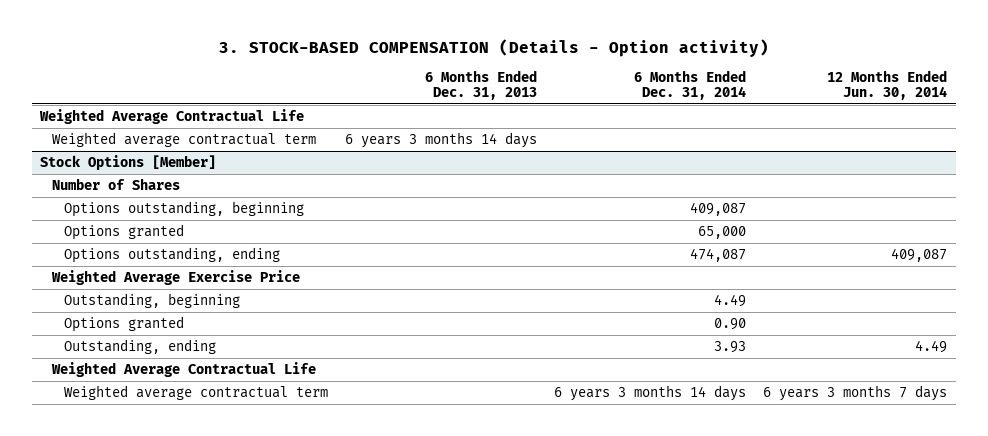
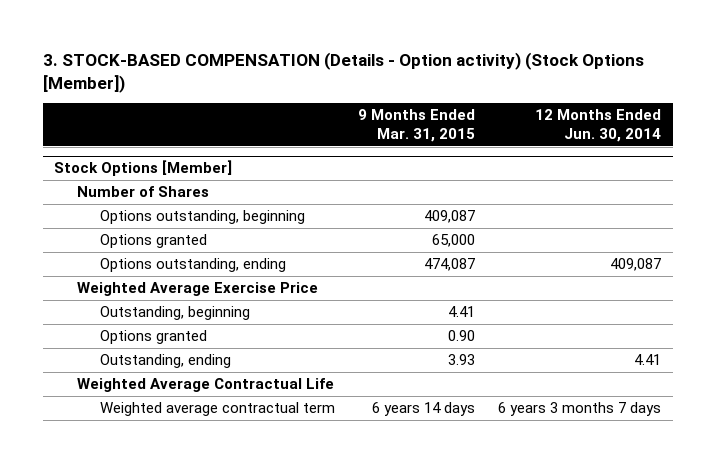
[218,38,769,57] 3. STOCK-BASED COMPENSATION (Details - Option activity) -> [42,51,644,93] 3. STOCK-BASED COMPENSATION (Details - Option activity) (Stock Options [Member])
[425,69,538,101] 6 Months Ended Dec. 31, 2013 -> none
[634,69,747,101] 6 Months Ended Dec. 31, 2014 -> none
none -> [357,109,475,143] 9 Months Ended Mar. 31, 2015
[39,108,305,124] Weighted Average Contractual Life -> none
[52,131,317,147] Weighted average contractual term -> none
[915,339,948,353] 4.49 -> [634,354,662,366] 4.41

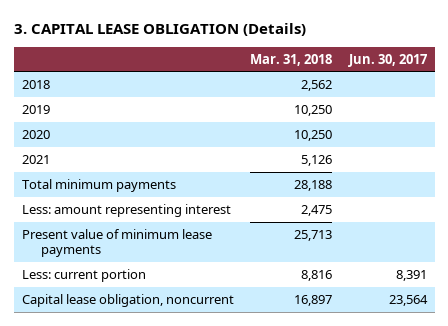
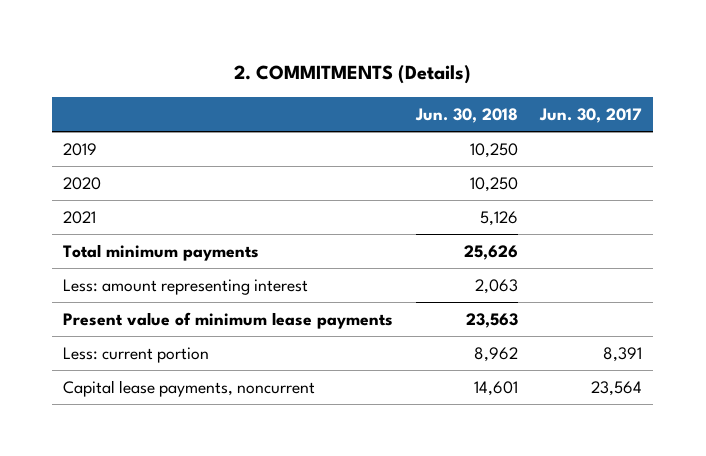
[13,22,306,36] 3. CAPITAL LEASE OBLIGATION (Details) -> [233,65,471,85] 2. COMMITMENTS (Details)
[250,53,333,66] Mar. 31, 2018 -> none
none -> [414,107,518,123] Jun. 30, 2018
[21,79,50,89] 2018 -> none
[21,293,234,307] Capital lease obligation, noncurrent -> [63,379,316,397] Capital lease payments, noncurrent

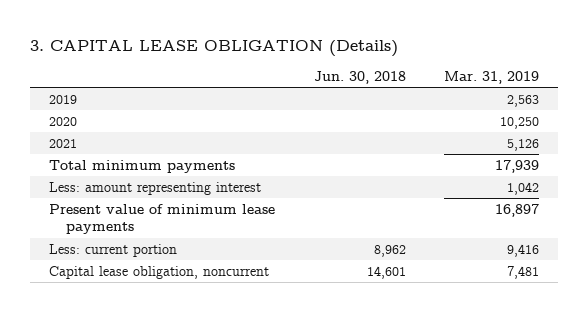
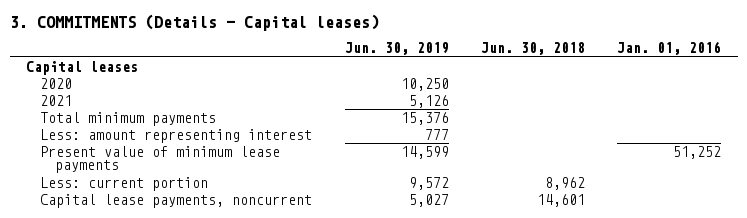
[30,40,399,58] 3. CAPITAL LEASE OBLIGATION (Details) -> [9,13,379,31] 3. COMMITMENTS (Details - Capital leases)
[443,70,539,84] Mar. 31, 2019 -> none
none -> [344,42,449,56] Jun. 30, 2019
none -> [617,41,722,56] Jan. 01, 2016
[49,94,78,104] 2019 -> none
none -> [26,60,139,75] Capital leases
[49,265,270,279] Capital lease obligation, noncurrent -> [40,193,313,208] Capital lease payments, noncurrent

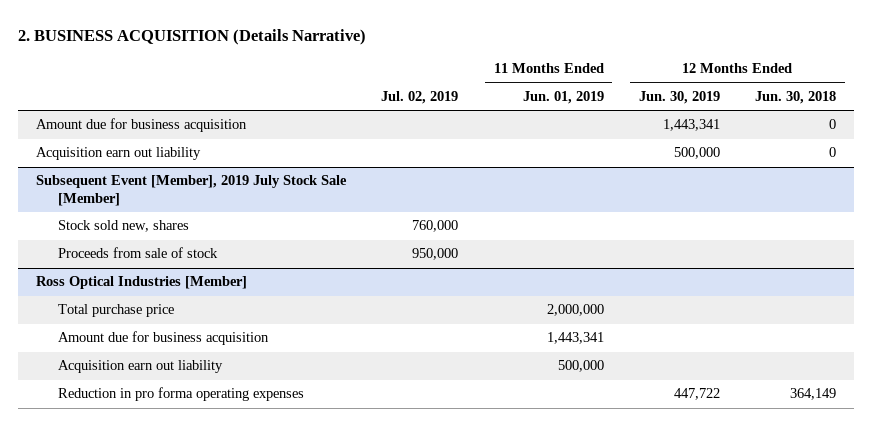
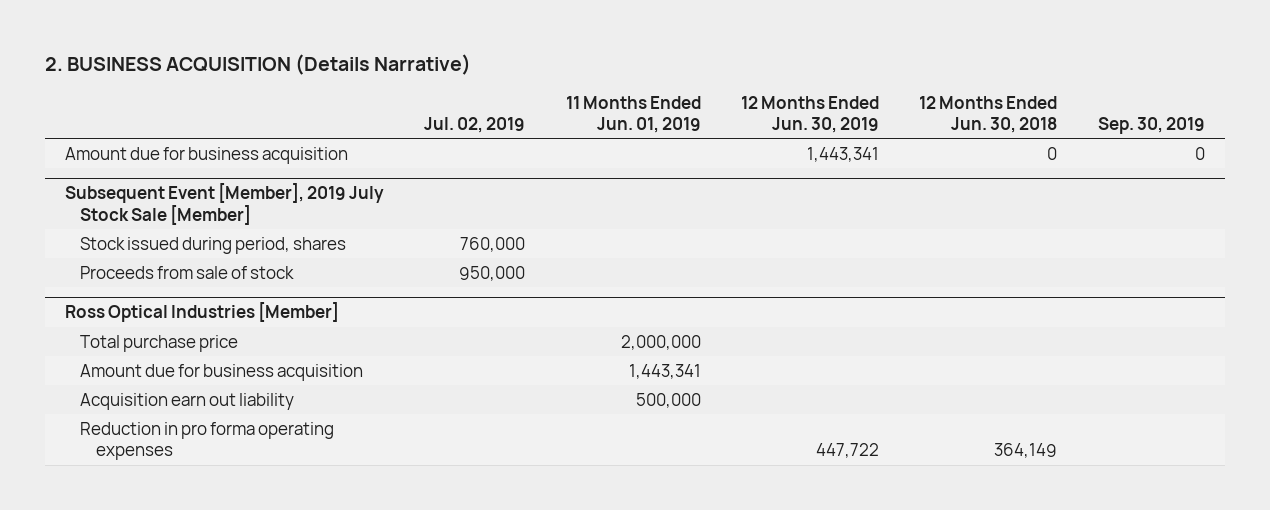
none -> [1097,116,1205,134] Sep. 30, 2019
[36,147,202,161] Acquisition earn out liability -> none
[57,220,189,233] Stock sold new, shares -> [80,236,347,254] Stock issued during period, shares

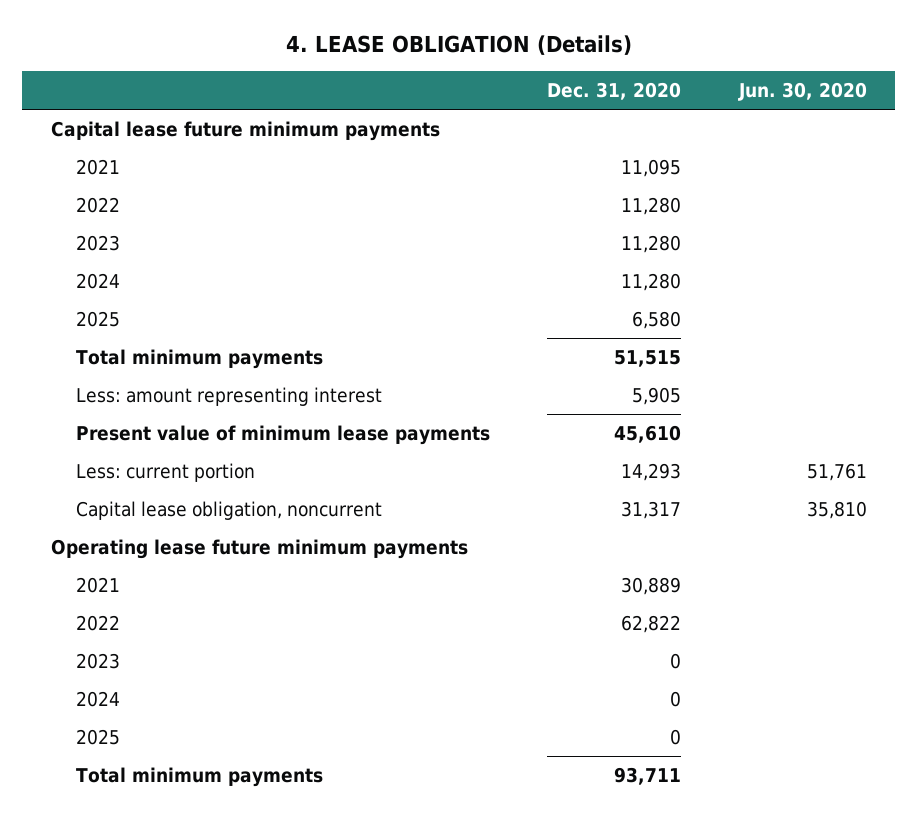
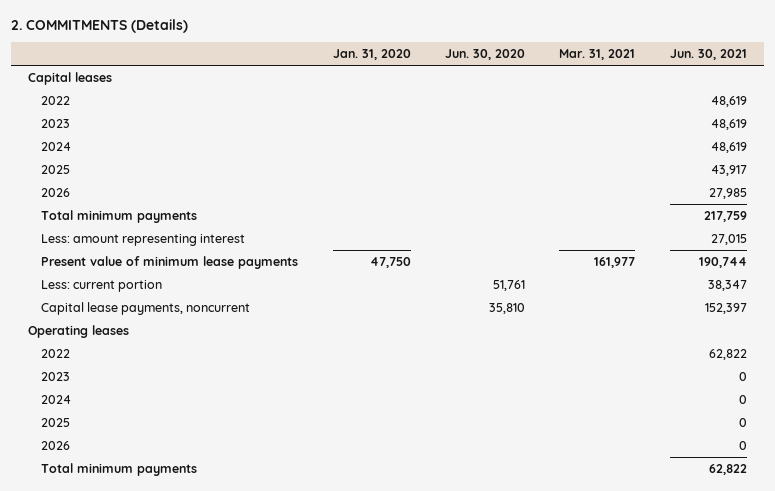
[285,35,632,56] 4. LEASE OBLIGATION (Details) -> [10,19,188,34] 2. COMMITMENTS (Details)
[547,82,682,101] Dec. 31, 2020 -> none
none -> [332,49,411,61] Jan. 31, 2020
none -> [559,49,636,61] Mar. 31, 2021
none -> [669,49,747,61] Jun. 30, 2021
[75,159,120,176] 2021 -> none
[50,121,440,142] Capital lease future minimum payments -> [28,71,113,85] Capital leases
none -> [41,187,71,197] 2026
[75,577,120,594] 2021 -> none
[75,501,382,521] Capital lease obligation, noncurrent -> [41,301,251,315] Capital lease payments, noncurrent
[50,539,468,560] Operating lease future minimum payments -> [28,324,130,338] Operating leases
none -> [41,440,71,450] 2026

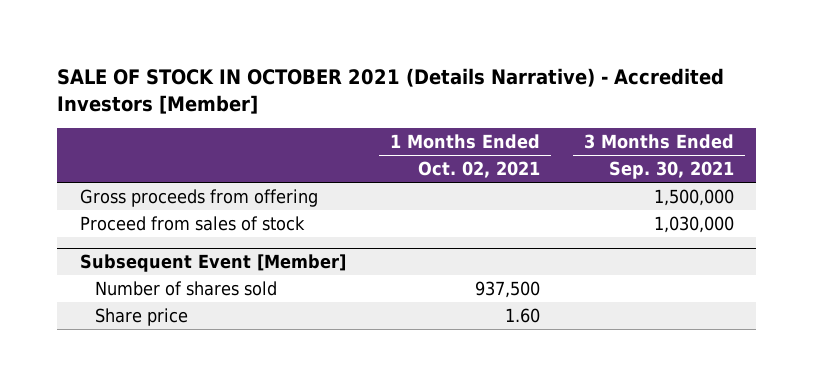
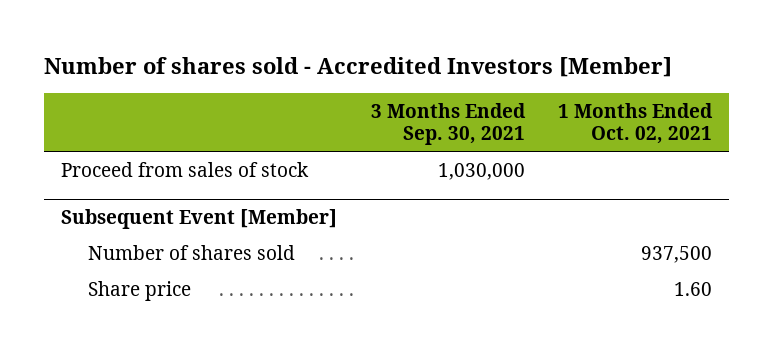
[57,68,725,115] SALE OF STOCK IN OCTOBER 2021 (Details Narrative) - Accredited Investors [Member] -> [44,56,673,77] Number of shares sold - Accredited Investors [Member]
[79,188,318,207] Gross proceeds from offering -> none

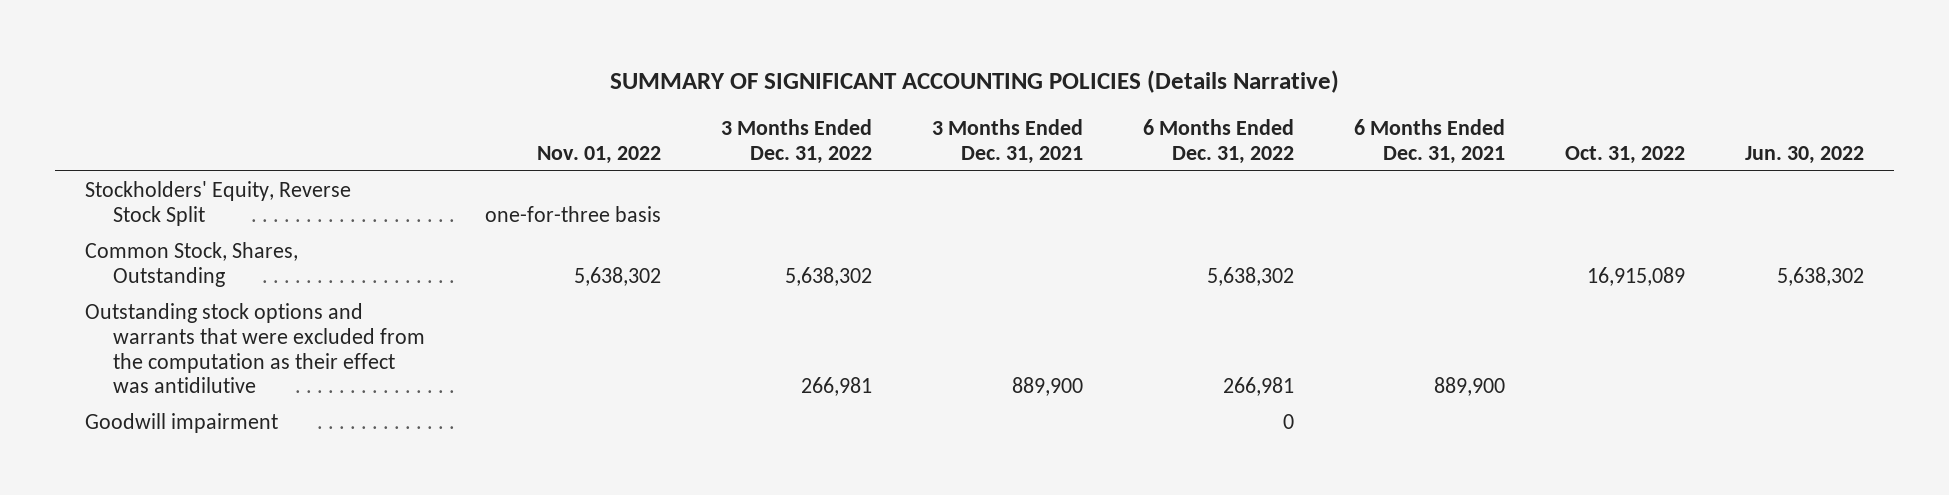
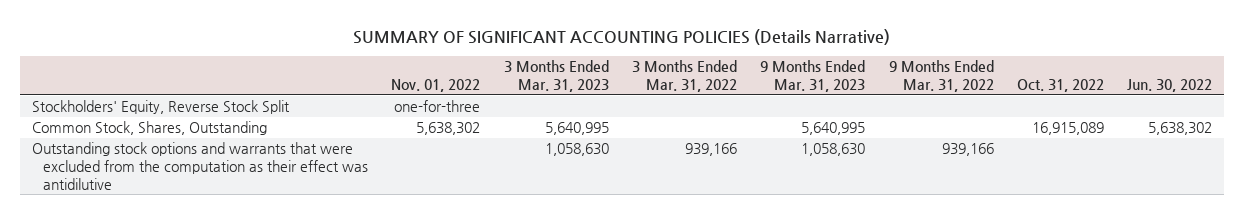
[720,118,872,164] 3 Months Ended Dec. 31, 2022 -> none
[931,118,1083,164] 3 Months Ended Dec. 31, 2021 -> none
[1142,118,1294,164] 6 Months Ended Dec. 31, 2022 -> none
[1353,118,1505,164] 6 Months Ended Dec. 31, 2021 -> none
none -> [503,60,609,92] 3 Months Ended Mar. 31, 2023
none -> [631,60,737,92] 3 Months Ended Mar. 31, 2022
none -> [760,60,866,92] 9 Months Ended Mar. 31, 2023
none -> [888,60,994,92] 9 Months Ended Mar. 31, 2022
[484,205,661,222] one-for-three basis -> [394,100,481,113] one-for-three
[85,412,279,433] Goodwill impairment -> none

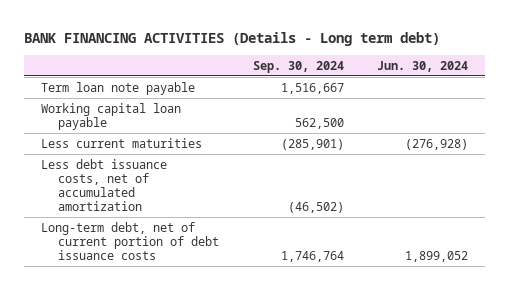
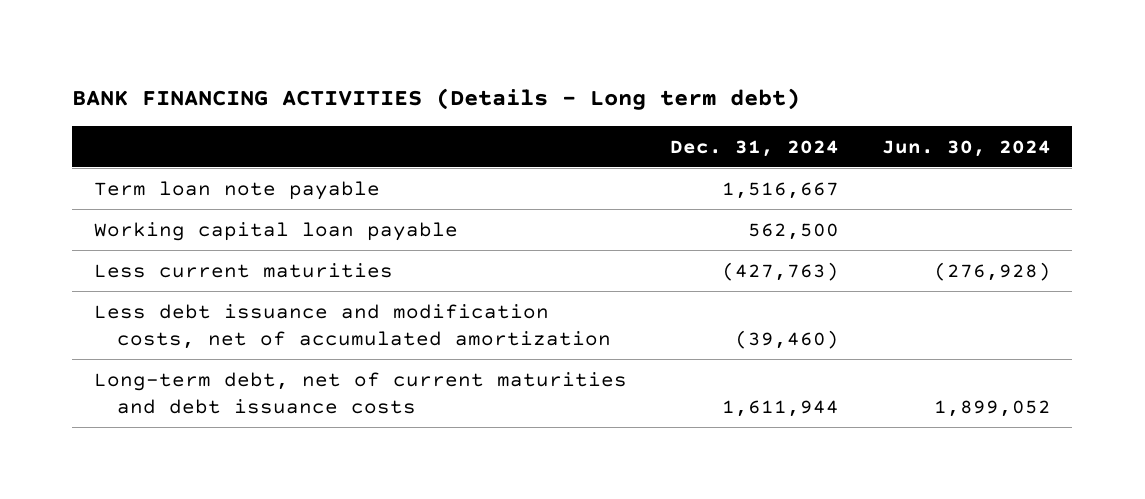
[252,60,344,73] Sep. 30, 2024 -> none
none -> [669,139,839,157] Dec. 31, 2024
[40,158,167,211] Less debt issuance costs, net of accumulated amortization -> [93,303,612,349] Less debt issuance and modification costs, net of accumulated amortization
[40,221,220,260] Long-term debt, net of current portion of debt issuance costs -> [93,371,627,414] Long-term debt, net of current maturities and debt issuance costs

